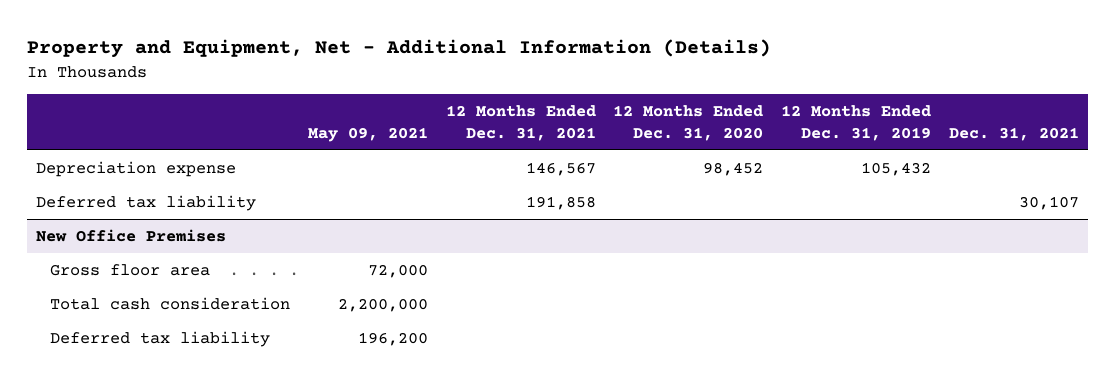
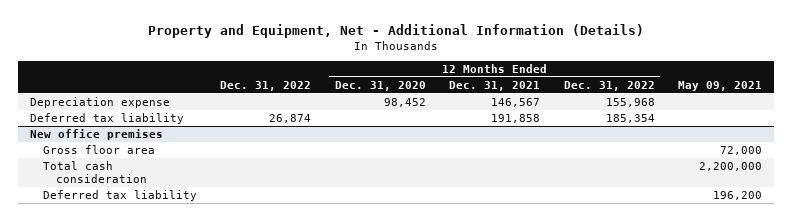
[781,105,932,141] 12 Months Ended Dec. 31, 2019 -> none
[949,126,1080,141] Dec. 31, 2021 -> none
none -> [220,80,312,91] Dec. 31, 2022
none -> [563,80,655,91] Dec. 31, 2022
[35,229,226,243] New Office Premises -> [29,128,163,140] New office premises

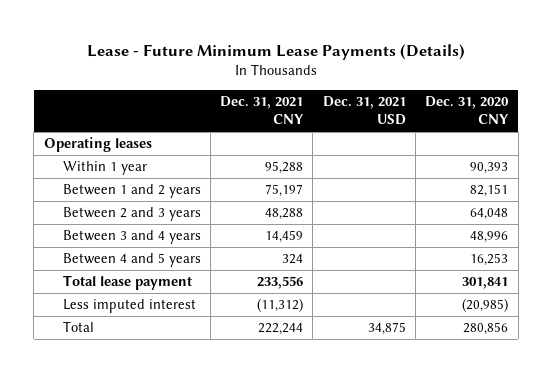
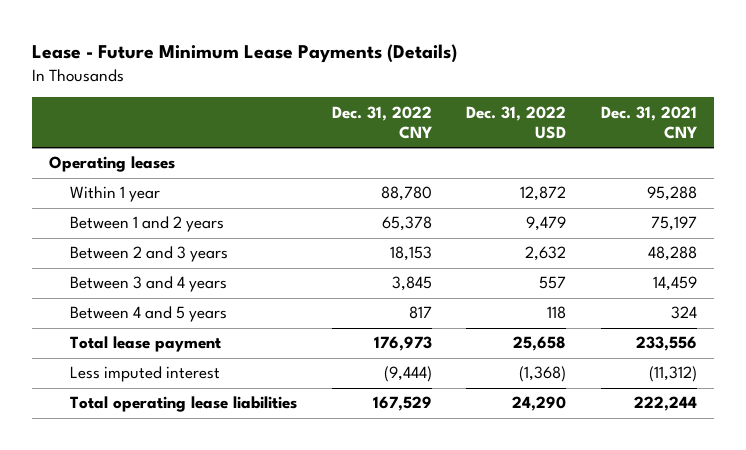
[322,96,406,126] Dec. 31, 2021 USD -> none
[425,96,510,125] Dec. 31, 2020 CNY -> none
none -> [331,105,432,140] Dec. 31, 2022 CNY
none -> [466,105,567,140] Dec. 31, 2022 USD
[62,321,94,333] Total -> [69,396,297,413] Total operating lease liabilities

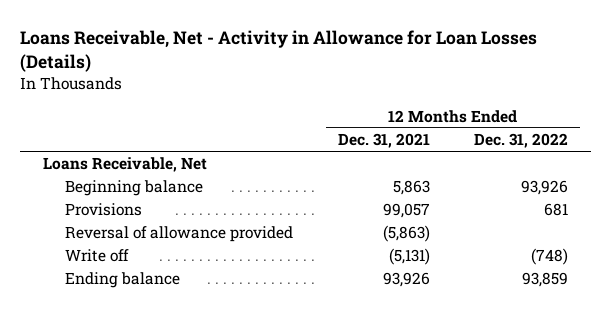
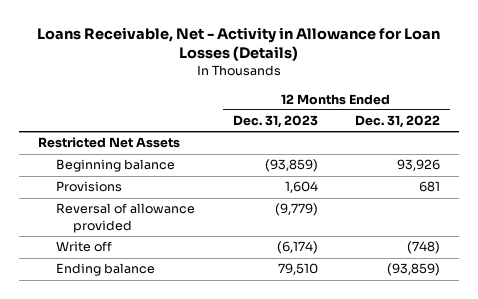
[337,132,430,148] Dec. 31, 2021 -> none
none -> [232,115,318,129] Dec. 31, 2023
[42,157,207,173] Loans Receivable, Net -> [37,137,180,149] Restricted Net Assets
[522,272,569,288] 93,859 -> [387,263,441,277] (93,859)

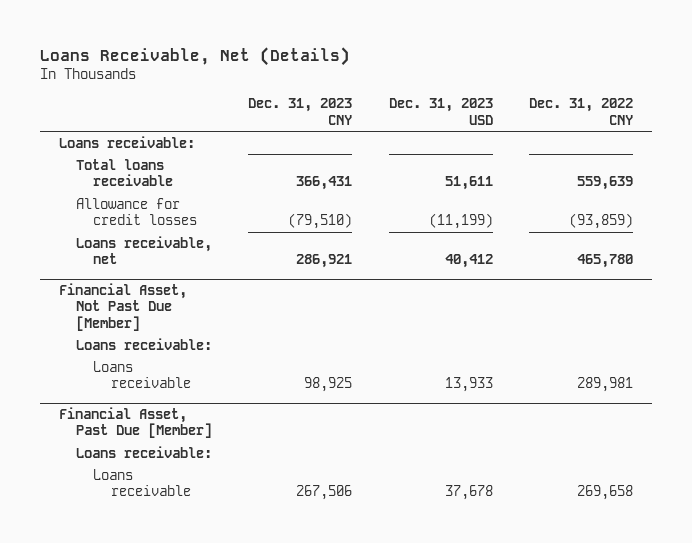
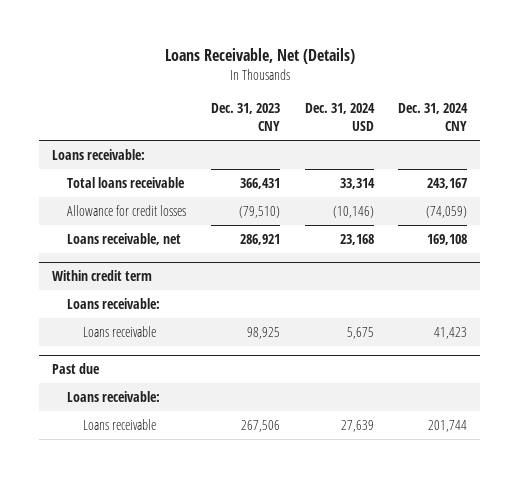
[388,98,493,125] Dec. 31, 2023 USD -> none
[529,98,634,125] Dec. 31, 2022 CNY -> none
none -> [304,103,375,132] Dec. 31, 2024 USD
none -> [398,103,469,132] Dec. 31, 2024 CNY
[58,283,187,331] Financial Asset, Not Past Due [Member] -> [51,269,152,281] Within credit term
[58,407,213,439] Financial Asset, Past Due [Member] -> [51,362,100,374] Past due

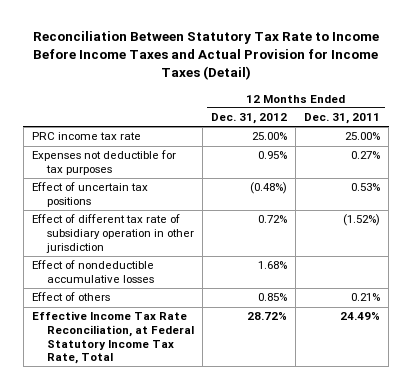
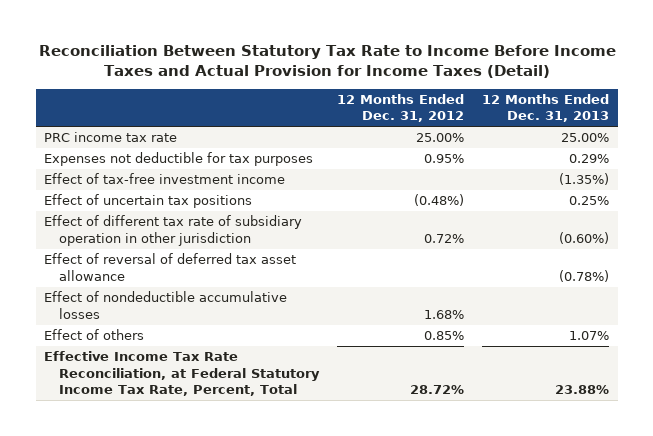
[304,113,381,125] Dec. 31, 2011 -> none
none -> [481,94,609,123] 12 Months Ended Dec. 31, 2013
none -> [44,173,286,185] Effect of tax-free investment income
none -> [44,253,297,281] Effect of reversal of deferred tax asset allowance
[31,311,195,365] Effective Income Tax Rate Reconciliation, at Federal Statutory Income Tax Rate, Total -> [44,351,321,396] Effective Income Tax Rate Reconciliation, at Federal Statutory Income Tax Rate, Percent, Total

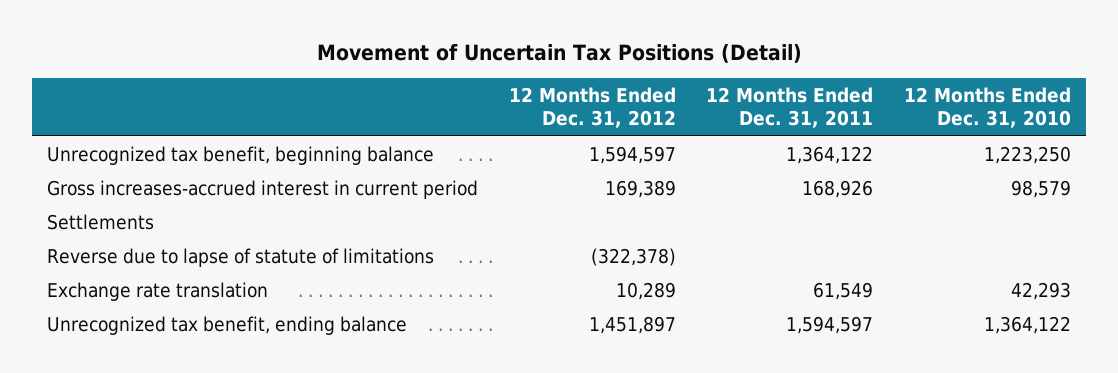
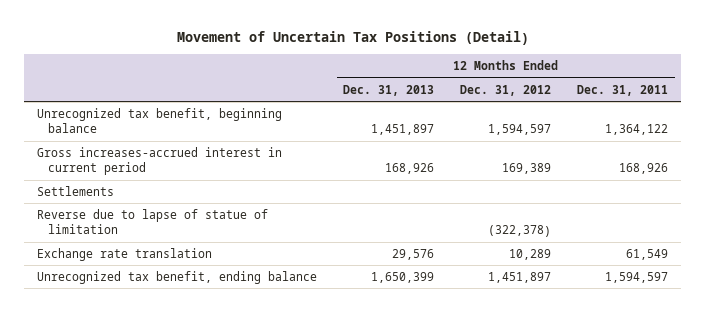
[903,87,1071,129] 12 Months Ended Dec. 31, 2010 -> none
none -> [343,84,435,96] Dec. 31, 2013
[46,247,434,267] Reverse due to lapse of statute of limitations -> [37,208,269,235] Reverse due to lapse of statue of limitation

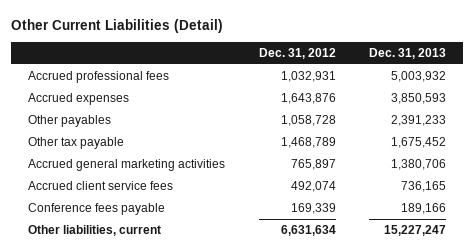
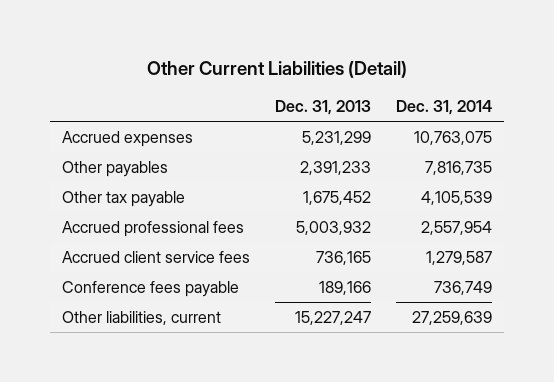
[258,47,336,59] Dec. 31, 2012 -> none
none -> [395,99,492,115] Dec. 31, 2014
[391,93,447,105] 3,850,593 -> [301,131,371,146] 5,231,299
[28,159,226,172] Accrued general marketing activities -> none
[28,71,170,84] Accrued professional fees -> [62,221,245,238] Accrued professional fees

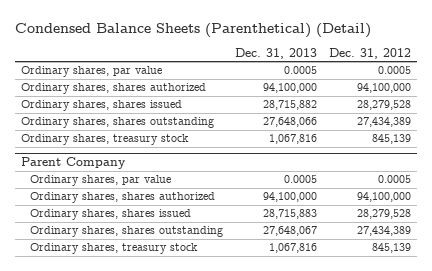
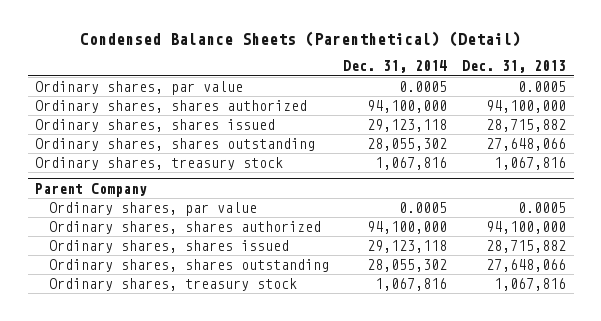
[329,47,412,59] Dec. 31, 2012 -> none
none -> [343,60,448,74] Dec. 31, 2014
[263,209,318,220] 28,715,883 -> [486,239,567,253] 28,715,882
[263,226,318,237] 27,648,067 -> [486,258,567,272] 27,648,066

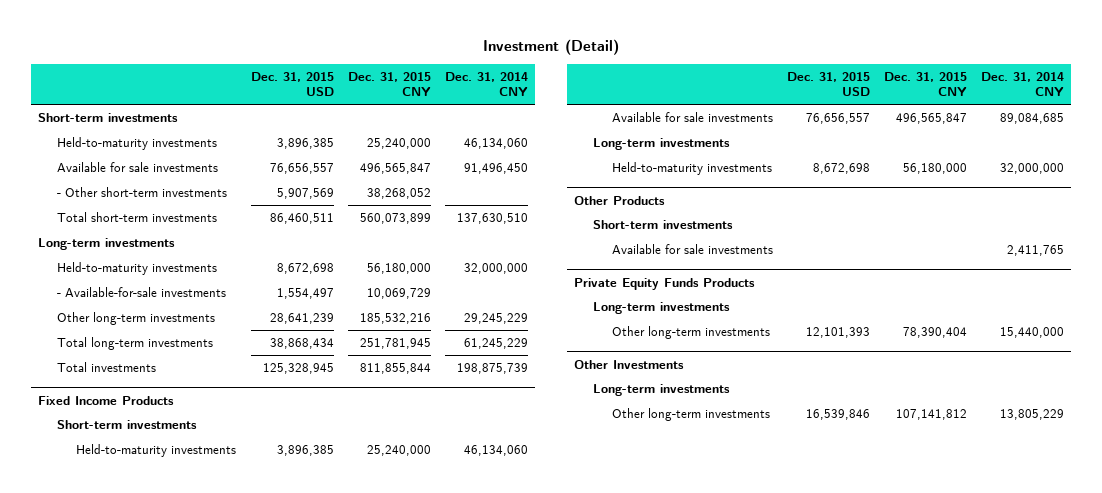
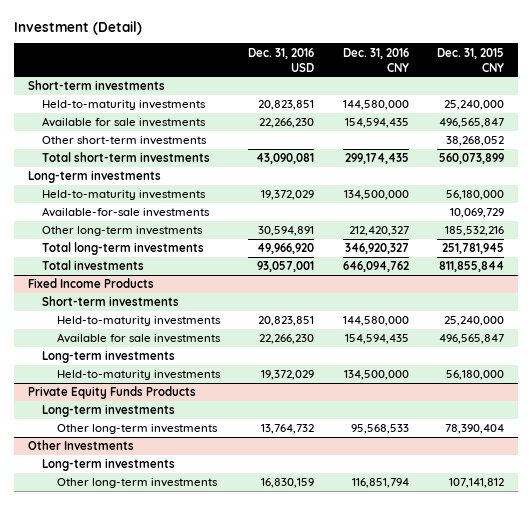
[251,71,335,97] Dec. 31, 2015 USD -> none
[444,71,528,97] Dec. 31, 2014 CNY -> none
none -> [248,47,315,72] Dec. 31, 2016 USD
none -> [342,47,409,72] Dec. 31, 2016 CNY
[57,186,228,197] - Other short-term investments -> [42,136,208,146] Other short-term investments
[57,286,227,297] - Available-for-sale investments -> [42,207,211,218] Available-for-sale investments
[573,195,665,205] Other Products -> none
[593,219,734,229] Short-term investments -> none
[612,243,774,254] Available for sale investments -> none

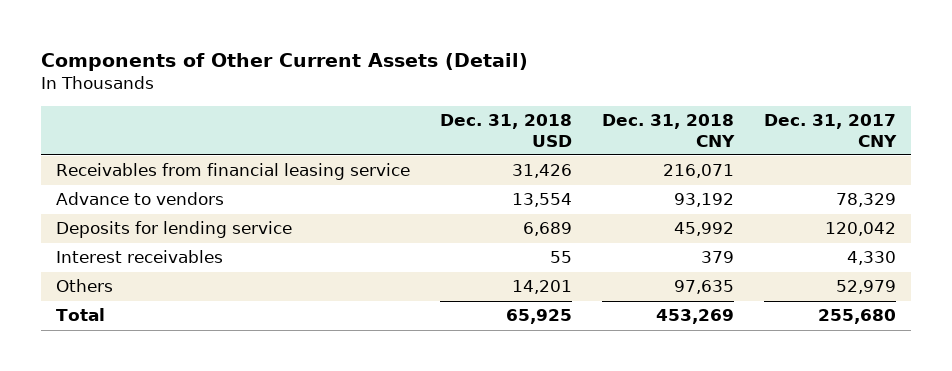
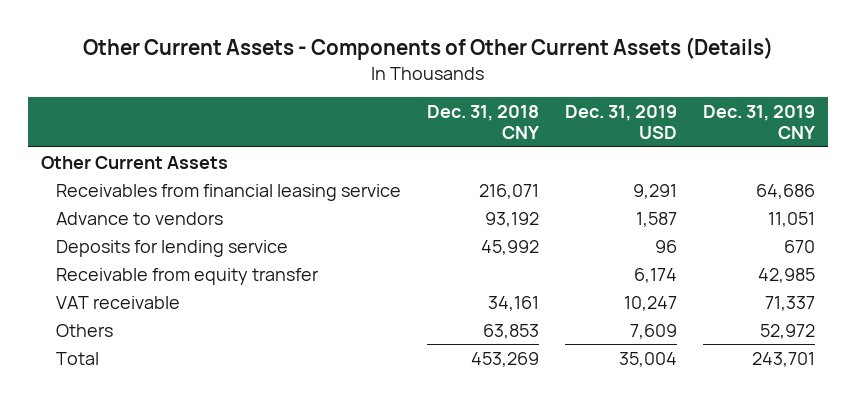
[40,52,528,71] Components of Other Current Assets (Detail) -> [82,37,773,61] Other Current Assets - Components of Other Current Assets (Details)
[440,114,573,147] Dec. 31, 2018 USD -> none
[764,114,898,147] Dec. 31, 2017 CNY -> none
none -> [564,105,677,140] Dec. 31, 2019 USD
none -> [703,105,816,140] Dec. 31, 2019 CNY
none -> [40,155,228,169] Other Current Assets
[55,250,223,264] Interest receivables -> none
none -> [55,267,319,285] Receivable from equity transfer
none -> [55,295,180,309] VAT receivable
[674,280,735,295] 97,635 -> [482,323,539,339] 63,853

